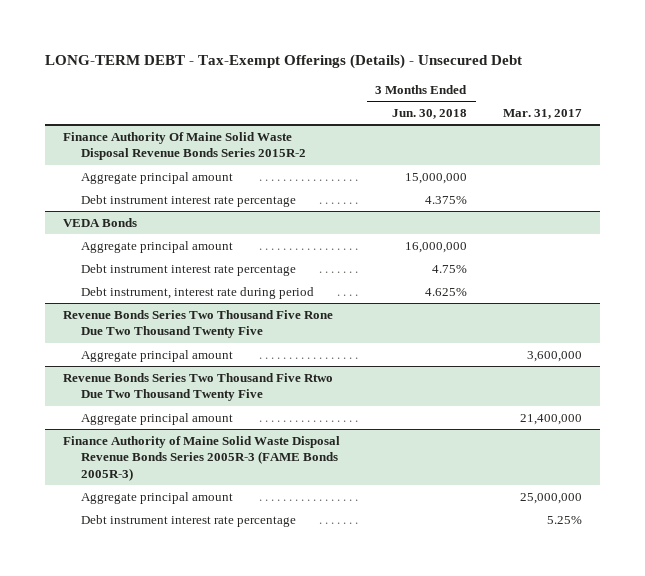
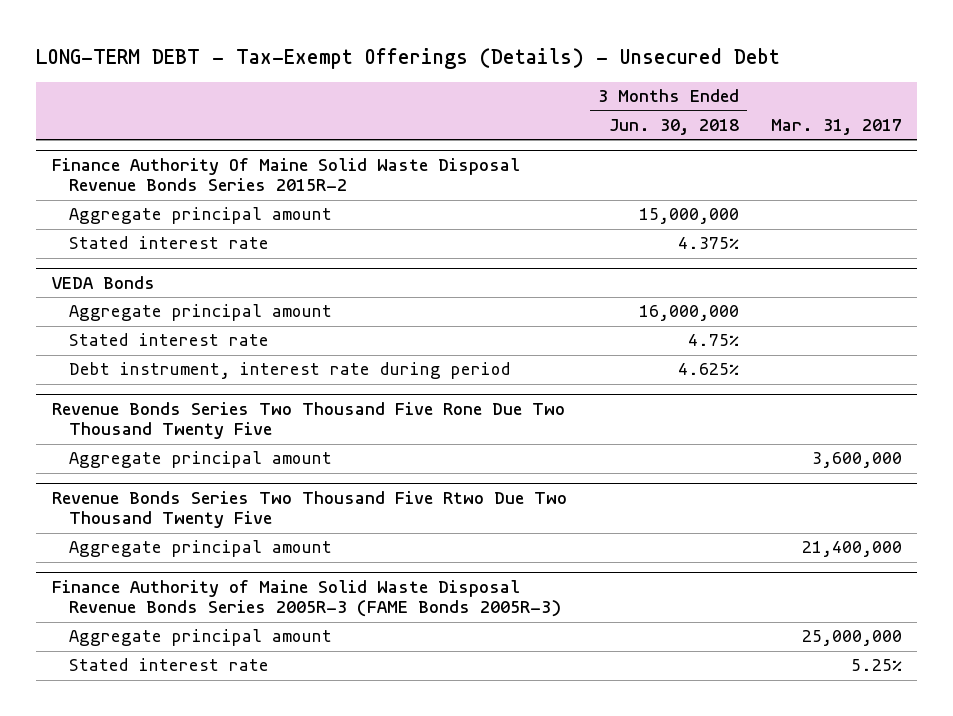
[81,194,297,207] Debt instrument interest rate percentage -> [69,236,270,250] Stated interest rate
[81,263,297,276] Debt instrument interest rate percentage -> [69,333,270,347] Stated interest rate
[81,514,297,527] Debt instrument interest rate percentage -> [69,658,270,672] Stated interest rate

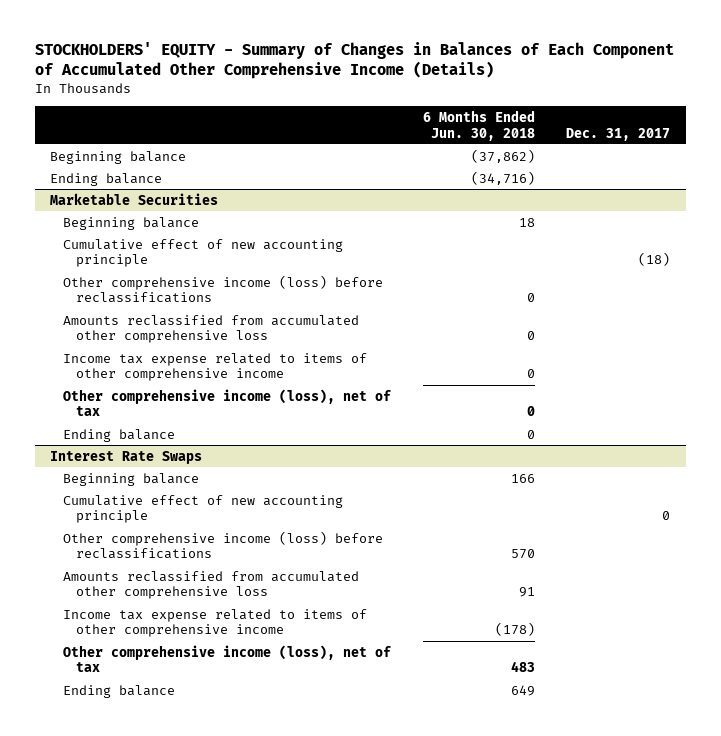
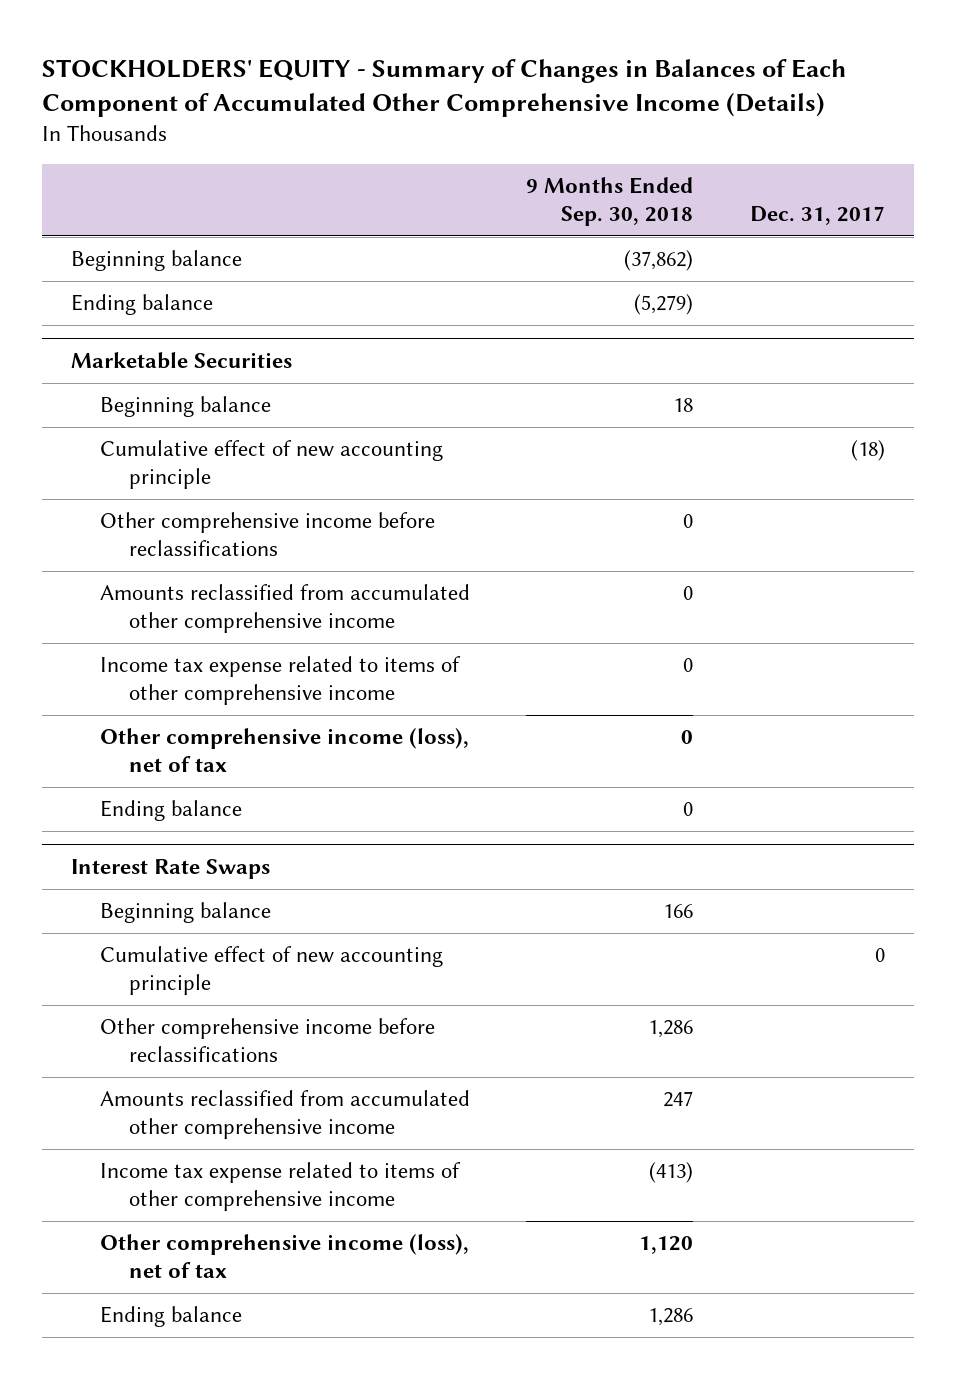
[422,109,535,141] 6 Months Ended Jun. 30, 2018 -> none
none -> [526,177,694,226] 9 Months Ended Sep. 30, 2018
[63,274,384,304] Other comprehensive income (loss) before reclassifications -> [99,512,435,557] Other comprehensive income before reclassifications
[63,314,360,344] Amounts reclassified from accumulated other comprehensive loss -> [99,584,470,634] Amounts reclassified from accumulated other comprehensive income
[63,530,384,560] Other comprehensive income (loss) before reclassifications -> [99,1018,435,1063] Other comprehensive income before reclassifications
[63,570,360,600] Amounts reclassified from accumulated other comprehensive loss -> [99,1090,470,1140] Amounts reclassified from accumulated other comprehensive income

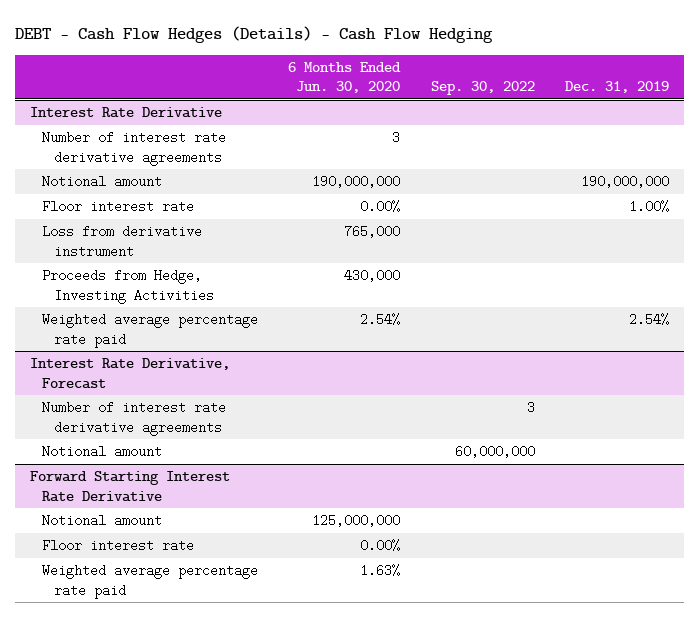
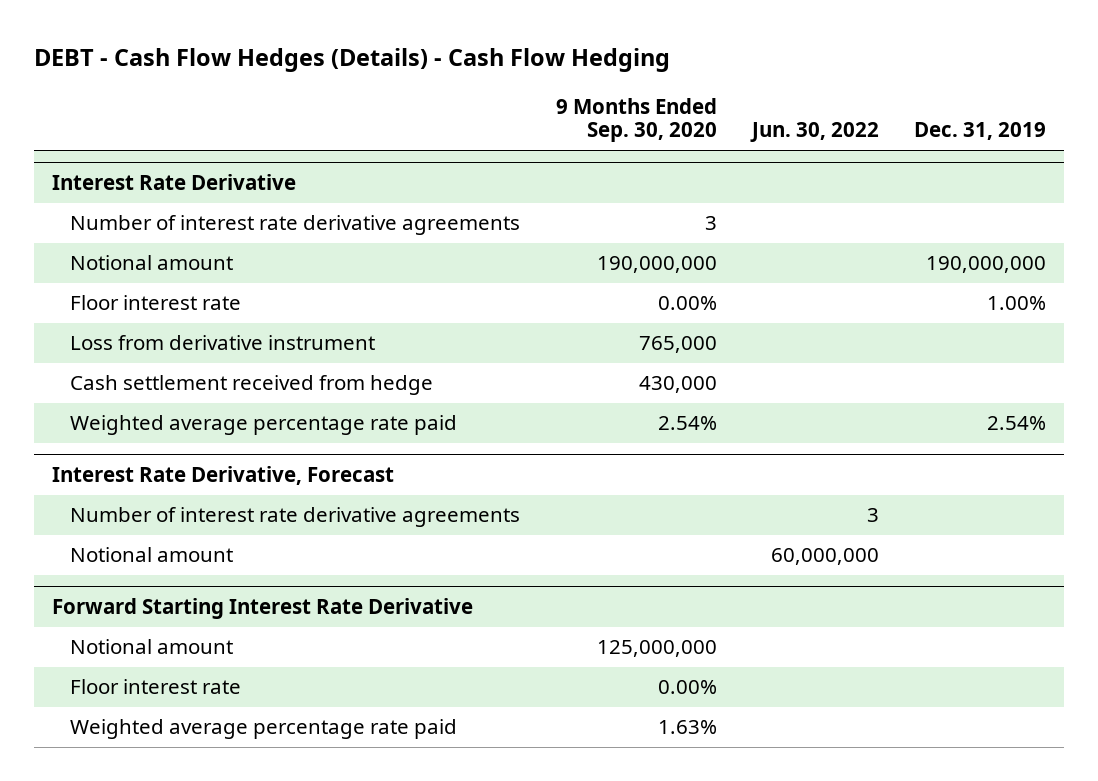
[288,61,402,94] 6 Months Ended Jun. 30, 2020 -> none
[430,81,535,96] Sep. 30, 2022 -> none
none -> [555,97,717,143] 9 Months Ended Sep. 30, 2020
none -> [750,122,880,143] Jun. 30, 2022
[41,269,214,304] Proceeds from Hedge, Investing Activities -> [70,375,434,396] Cash settlement received from hedge

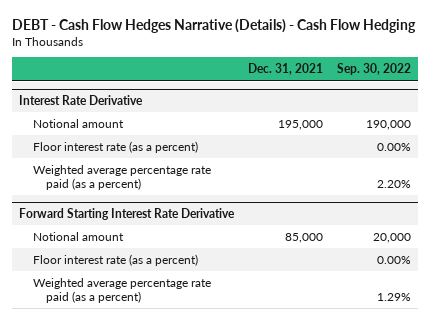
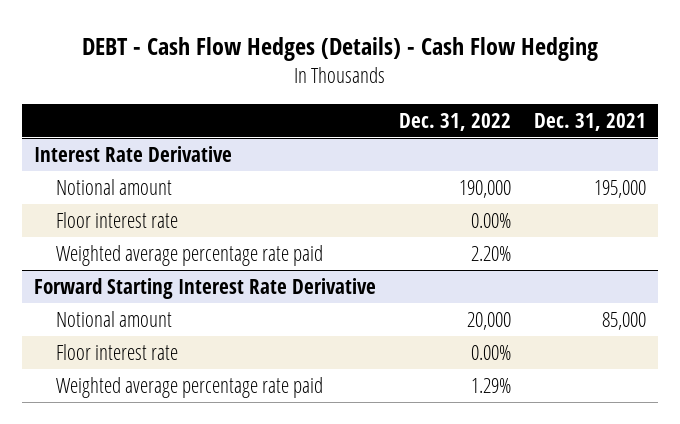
[12,19,417,34] DEBT - Cash Flow Hedges Narrative (Details) - Cash Flow Hedging -> [81,36,598,61] DEBT - Cash Flow Hedges (Details) - Cash Flow Hedging
[337,63,412,76] Sep. 30, 2022 -> none
none -> [398,112,511,131] Dec. 31, 2022
[32,140,198,153] Floor interest rate (as a percent) -> [56,211,179,228] Floor interest rate
[32,164,211,190] Weighted average percentage rate paid (as a percent) -> [56,244,324,266] Weighted average percentage rate paid
[32,253,198,266] Floor interest rate (as a percent) -> [56,343,179,360] Floor interest rate
[32,277,211,303] Weighted average percentage rate paid (as a percent) -> [56,376,324,398] Weighted average percentage rate paid

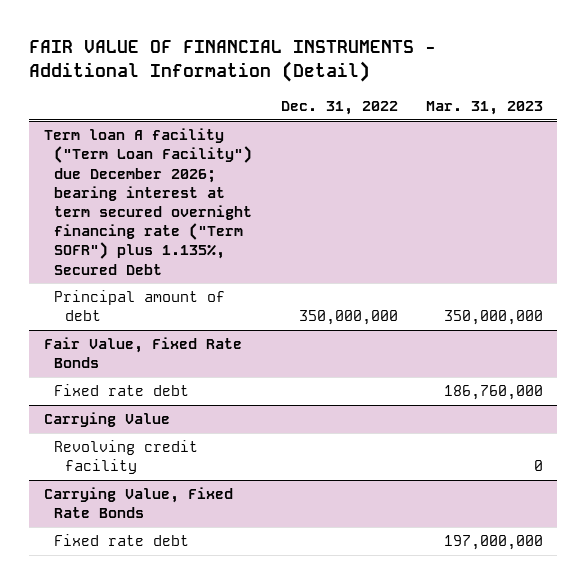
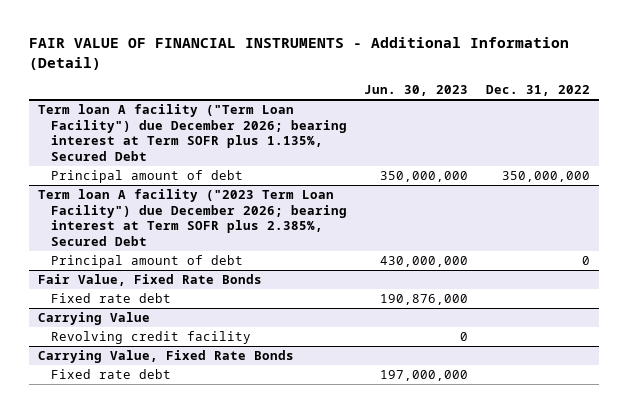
[426,101,544,116] Mar. 31, 2023 -> none
none -> [364,85,469,97] Jun. 30, 2023
[43,128,253,275] Term loan A facility ("Term Loan Facility") due December 2026; bearing interest at term secured overnight financing rate ("Term SOFR") plus 1.135%, Secured Debt -> [37,103,347,162] Term loan A facility ("Term Loan Facility") due December 2026; bearing interest at Term SOFR plus 1.135%, Secured Debt
none -> [37,188,347,247] Term loan A facility ("2023 Term Loan Facility") due December 2026; bearing interest at Term SOFR plus 2.385%, Secured Debt
none -> [50,254,243,268] Principal amount of debt

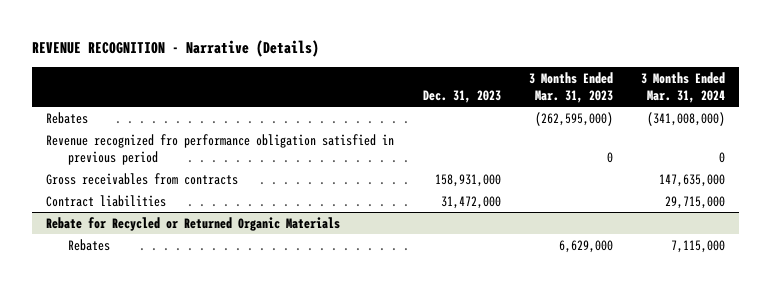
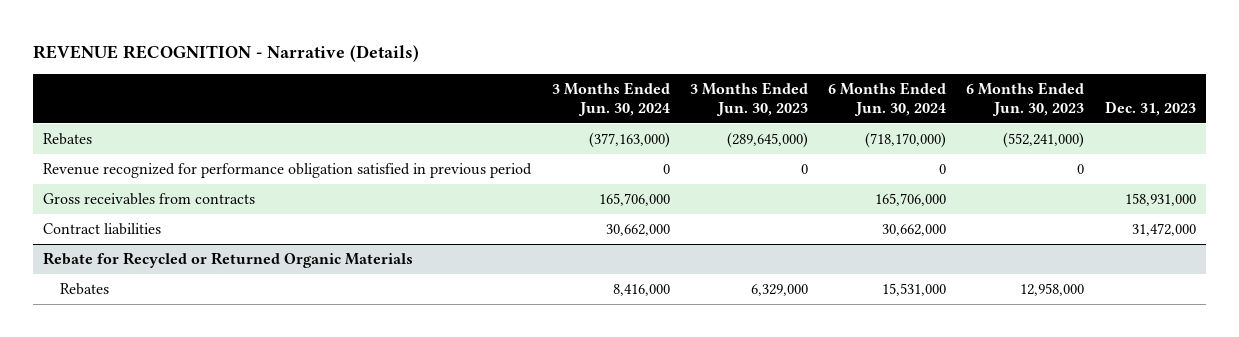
[528,71,613,104] 3 Months Ended Mar. 31, 2023 -> none
[641,71,726,104] 3 Months Ended Mar. 31, 2024 -> none
none -> [551,81,670,116] 3 Months Ended Jun. 30, 2024
none -> [689,81,808,116] 3 Months Ended Jun. 30, 2023
none -> [828,81,947,116] 6 Months Ended Jun. 30, 2024
none -> [966,81,1085,116] 6 Months Ended Jun. 30, 2023
[46,133,395,166] Revenue recognized fro performance obligation satisfied in previous period -> [43,163,533,179] Revenue recognized for performance obligation satisfied in previous period

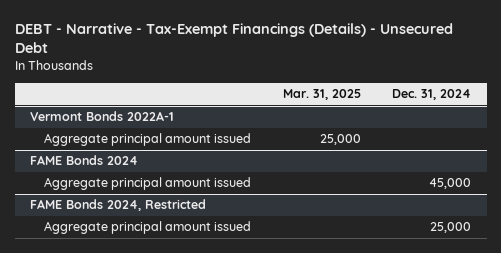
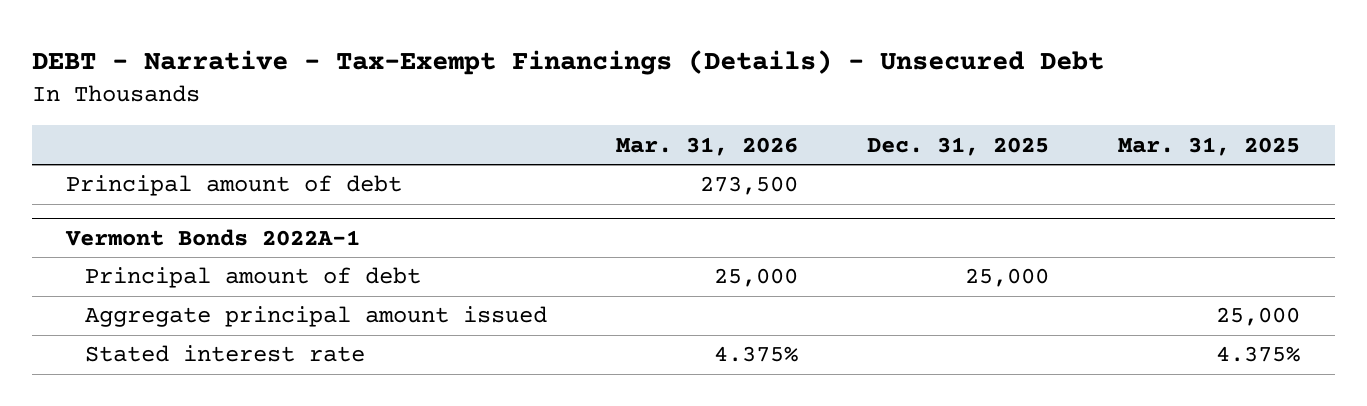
[391,89,471,101] Dec. 31, 2024 -> none
none -> [616,136,799,156] Mar. 31, 2026
none -> [867,136,1050,156] Dec. 31, 2025
none -> [66,175,403,197] Principal amount of debt
none -> [85,267,422,289] Principal amount of debt
[30,155,139,166] FAME Bonds 2024 -> none
[44,177,252,191] Aggregate principal amount issued -> none
[30,199,207,212] FAME Bonds 2024, Restricted -> none
[44,221,252,235] Aggregate principal amount issued -> none
none -> [85,345,366,363] Stated interest rate

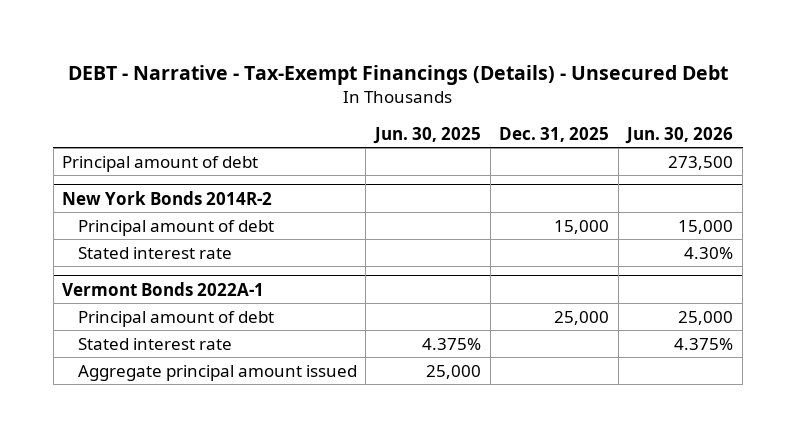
[616,136,799,156] Mar. 31, 2026 -> none
[1118,136,1301,156] Mar. 31, 2025 -> none
none -> [373,126,482,144] Jun. 30, 2025
none -> [625,126,734,144] Jun. 30, 2026
none -> [62,190,273,205] New York Bonds 2014R-2
none -> [77,219,274,236] Principal amount of debt
none -> [77,246,232,259] Stated interest rate
[85,306,548,328] Aggregate principal amount issued -> [77,364,357,381] Aggregate principal amount issued

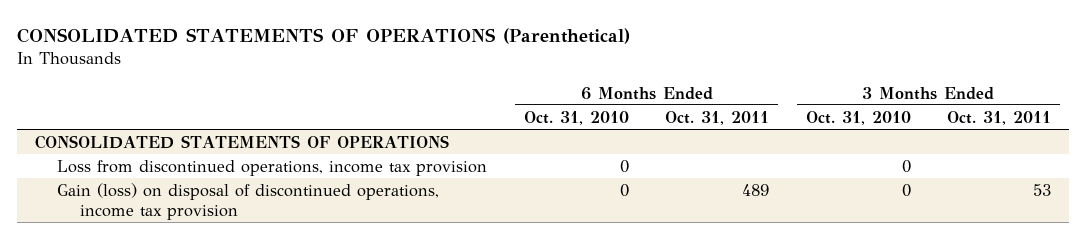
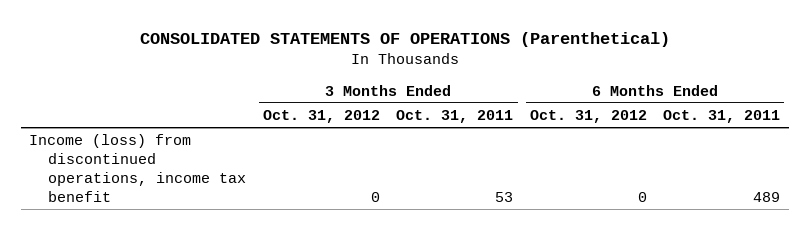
[523,110,629,125] Oct. 31, 2010 -> none
[805,110,911,125] Oct. 31, 2010 -> none
none -> [262,110,380,124] Oct. 31, 2012
none -> [529,110,647,124] Oct. 31, 2012
[34,134,449,149] CONSOLIDATED STATEMENTS OF OPERATIONS -> none
[57,159,488,176] Loss from discontinued operations, income tax provision -> none
[57,182,440,220] Gain (loss) on disposal of discontinued operations, income tax provision -> [29,134,247,202] Income (loss) from discontinued operations, income tax benefit

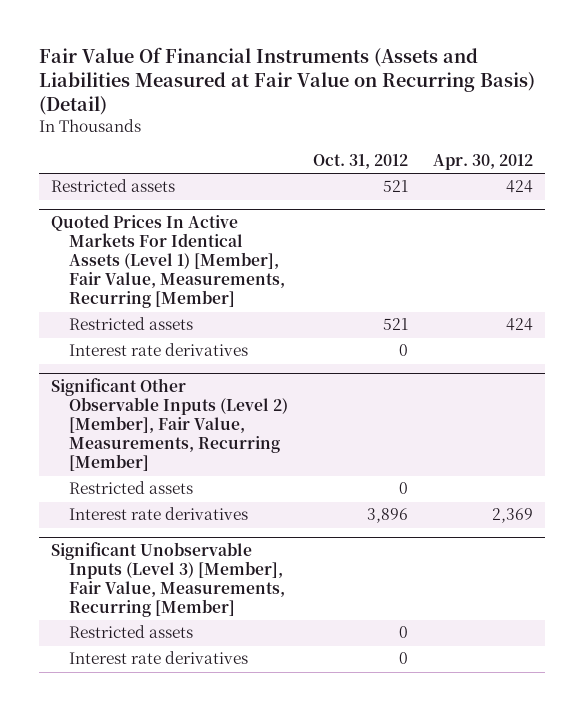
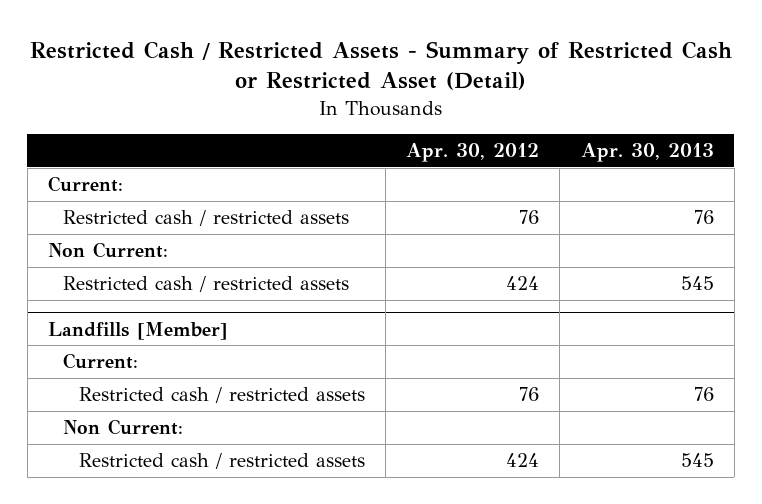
[38,46,535,116] Fair Value Of Financial Instruments (Assets and Liabilities Measured at Fair Value on Recurring Basis) (Detail) -> [29,40,732,91] Restricted Cash / Restricted Assets - Summary of Restricted Cash or Restricted Asset (Detail)
[312,154,408,170] Oct. 31, 2012 -> none
none -> [580,143,714,163] Apr. 30, 2013
[51,214,285,309] Quoted Prices In Active Markets For Identical Assets (Level 1) [Member], Fair Value, Measurements, Recurring [Member] -> none
[68,317,193,331] Restricted assets -> none
[68,343,248,357] Interest rate derivatives -> none
[51,378,288,472] Significant Other Observable Inputs (Level 2) [Member], Fair Value, Measurements, Recurring [Member] -> none
[68,481,193,495] Restricted assets -> none
[68,507,248,521] Interest rate derivatives -> none
[51,542,285,618] Significant Unobservable Inputs (Level 3) [Member], Fair Value, Measurements, Recurring [Member] -> none
[68,625,193,639] Restricted assets -> none
[68,651,248,665] Interest rate derivatives -> none
none -> [48,176,124,193] Current:
none -> [63,210,350,227] Restricted cash / restricted assets
none -> [48,242,169,259] Non Current:
[51,179,176,193] Restricted assets -> [63,276,350,293] Restricted cash / restricted assets
none -> [48,321,229,340] Landfills [Member]
none -> [63,353,139,370] Current:
none -> [78,387,365,404] Restricted cash / restricted assets
none -> [63,419,184,436] Non Current:
none -> [78,453,365,470] Restricted cash / restricted assets

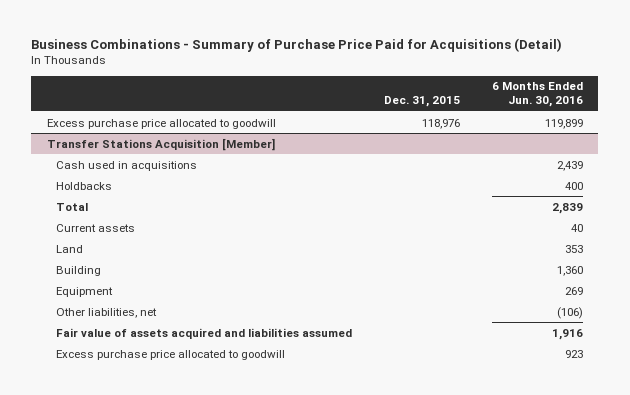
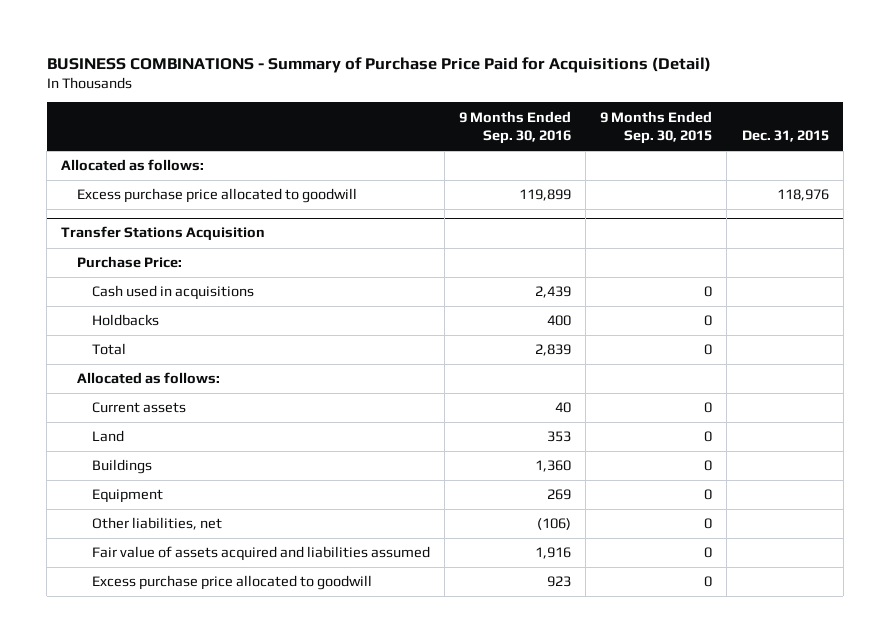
[31,37,563,52] Business Combinations - Summary of Purchase Price Paid for Acquisitions (Detail) -> [46,56,711,73] BUSINESS COMBINATIONS - Summary of Purchase Price Paid for Acquisitions (Detail)
[491,82,583,108] 6 Months Ended Jun. 30, 2016 -> none
none -> [459,110,572,144] 9 Months Ended Sep. 30, 2016
none -> [600,110,713,144] 9 Months Ended Sep. 30, 2015
none -> [61,159,205,172] Allocated as follows:
[47,137,276,151] Transfer Stations Acquisition [Member] -> [61,226,266,242] Transfer Stations Acquisition
none -> [76,256,182,269] Purchase Price:
none -> [76,372,220,385] Allocated as follows:
[56,265,102,276] Building -> [91,459,152,475] Buildings

